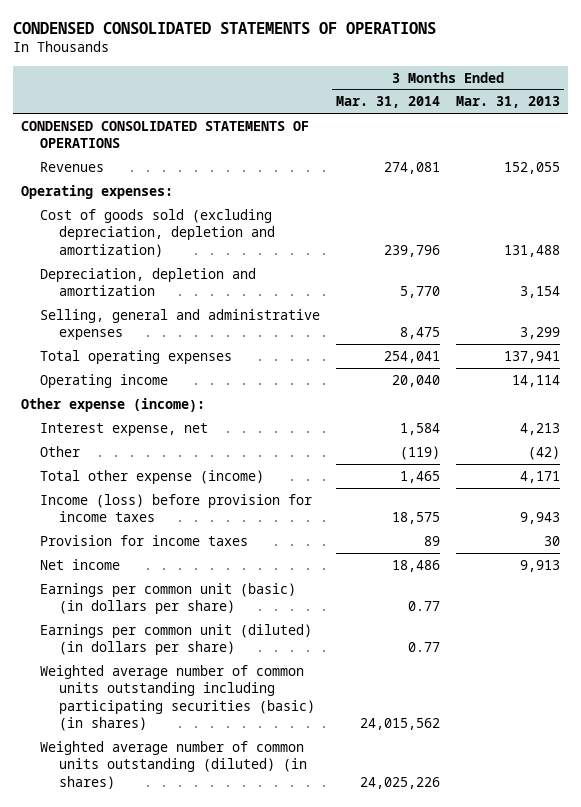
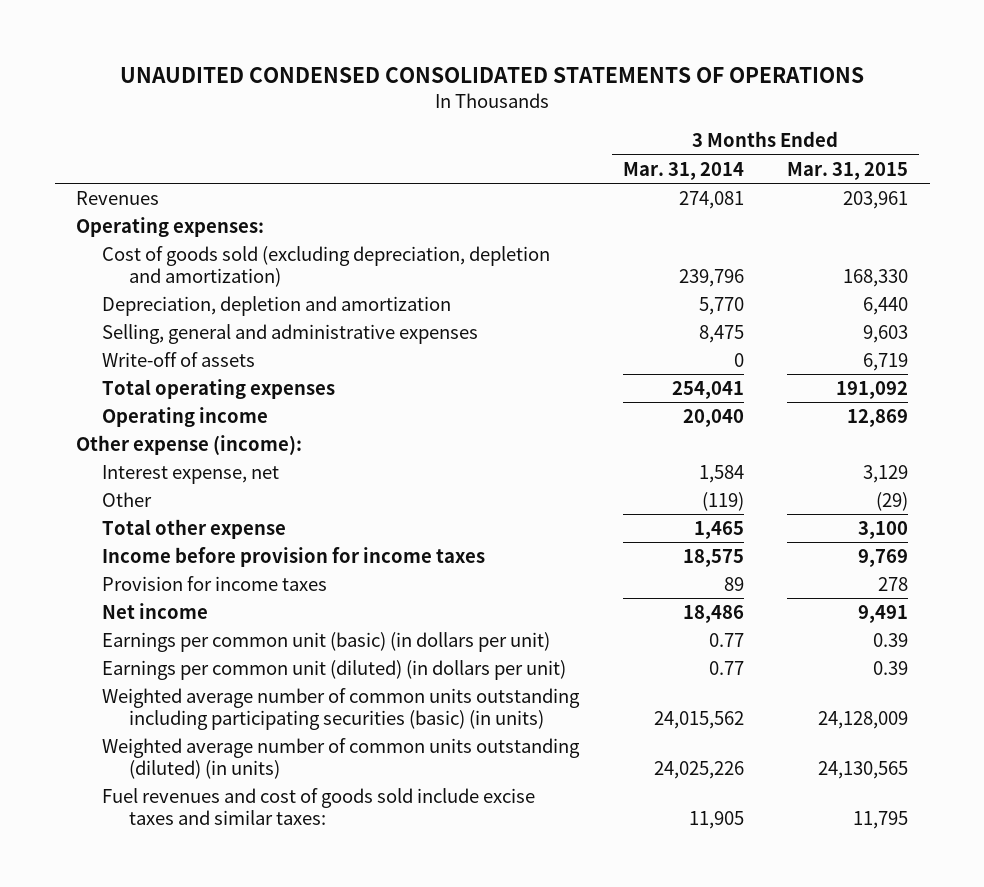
[13,22,437,35] CONDENSED CONSOLIDATED STATEMENTS OF OPERATIONS -> [120,67,865,84] UNAUDITED CONDENSED CONSOLIDATED STATEMENTS OF OPERATIONS
[456,96,561,109] Mar. 31, 2013 -> none
none -> [787,161,909,180] Mar. 31, 2015
[21,120,310,149] CONDENSED CONSOLIDATED STATEMENTS OF OPERATIONS -> none
none -> [102,351,256,367] Write-off of assets
[40,469,265,484] Total other expense (income) -> [102,518,287,539] Total other expense
[40,493,313,523] Income (loss) before provision for income taxes -> [102,546,486,567] Income before provision for income taxes
[40,582,297,615] Earnings per common unit (basic) (in dollars per share) -> [102,631,551,652] Earnings per common unit (basic) (in dollars per unit)
[40,623,313,656] Earnings per common unit (diluted) (in dollars per share) -> [102,659,567,680] Earnings per common unit (diluted) (in dollars per unit)
[40,664,315,732] Weighted average number of common units outstanding including participating securities (basic) (in shares) -> [102,687,581,730] Weighted average number of common units outstanding including participating securities (basic) (in units)
[40,740,307,789] Weighted average number of common units outstanding (diluted) (in shares) -> [102,737,581,779] Weighted average number of common units outstanding (diluted) (in units)
none -> [102,787,536,825] Fuel revenues and cost of goods sold include excise taxes and similar taxes:

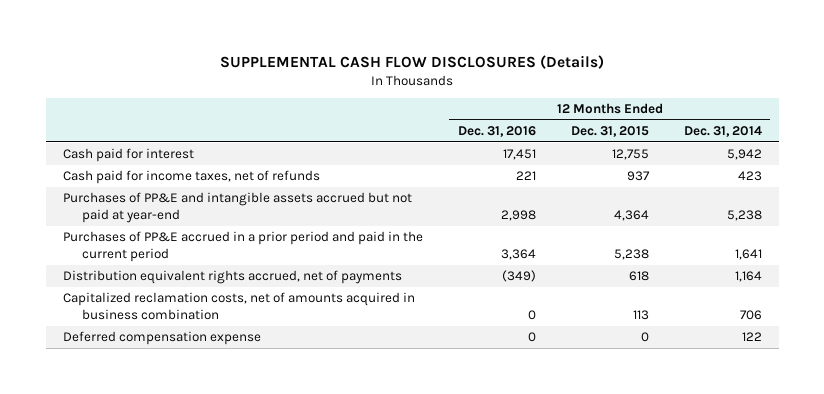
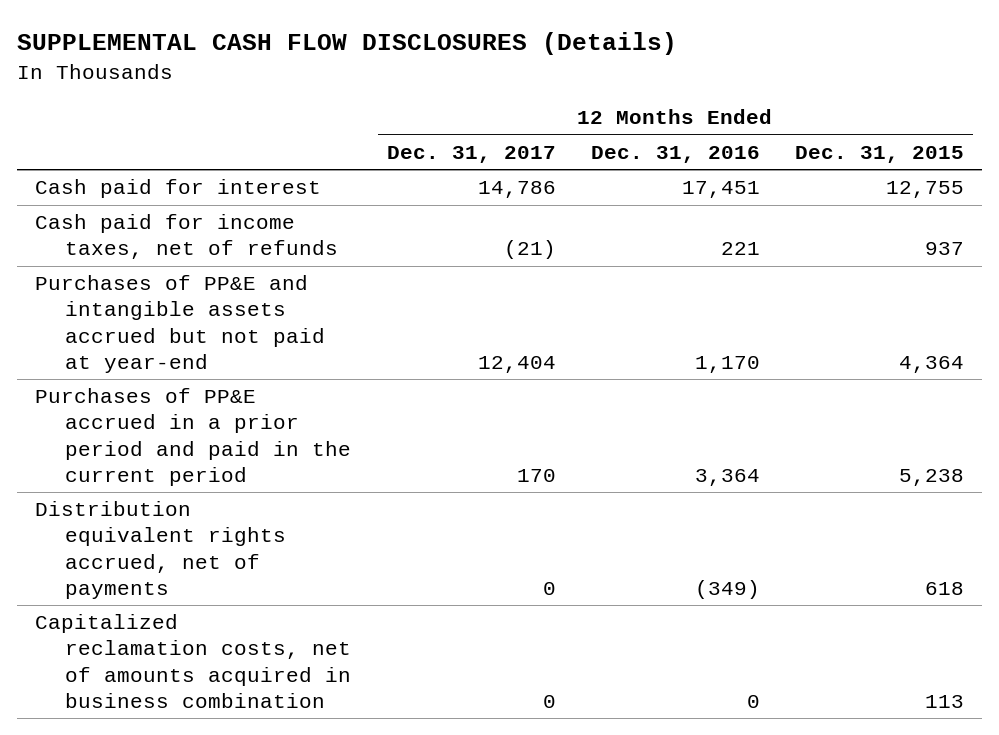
[683,126,762,138] Dec. 31, 2014 -> none
none -> [386,146,556,164] Dec. 31, 2017
[500,210,536,222] 2,998 -> [694,355,760,373] 1,170
[62,331,261,346] Deferred compensation expense -> none

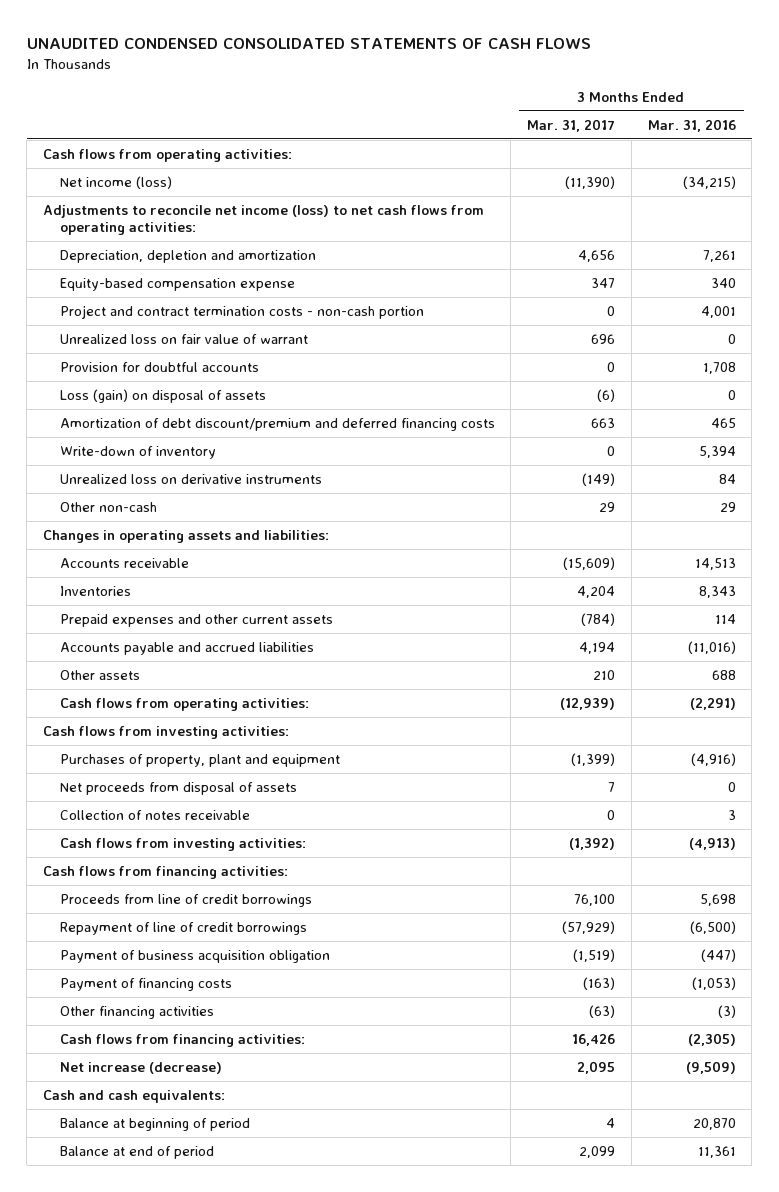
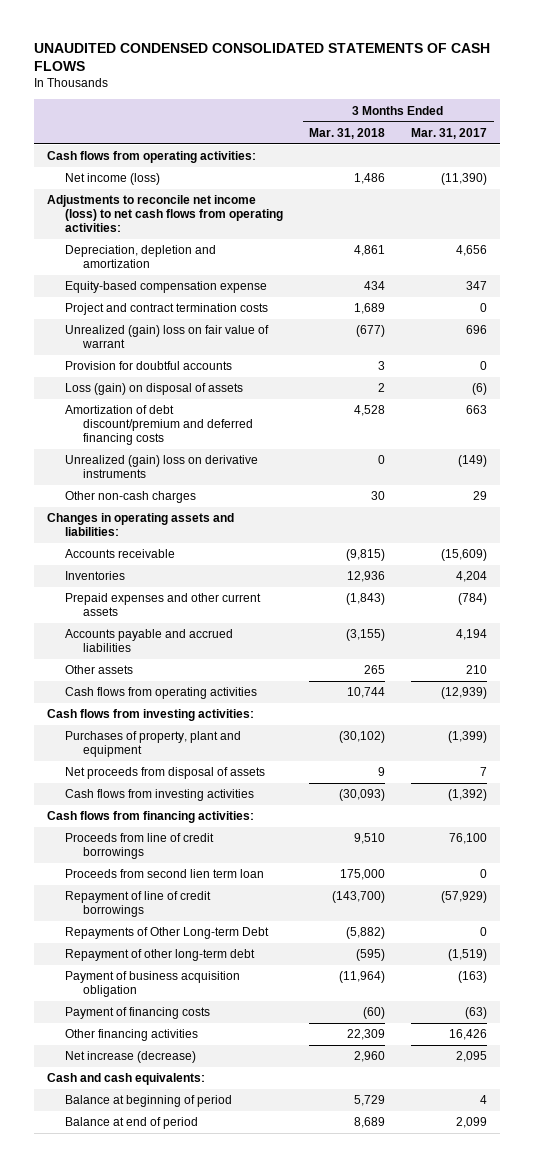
[647,118,736,132] Mar. 31, 2016 -> none
none -> [309,127,386,139] Mar. 31, 2018
[59,304,424,319] Project and contract termination costs - non-cash portion -> [65,303,269,316] Project and contract termination costs
[59,333,308,344] Unrealized loss on fair value of warrant -> [65,325,270,349] Unrealized (gain) loss on fair value of warrant
[59,445,216,459] Write-down of inventory -> none
[59,473,322,484] Unrealized loss on derivative instruments -> [65,455,259,479] Unrealized (gain) loss on derivative instruments
[59,501,157,512] Other non-cash -> [65,491,197,504] Other non-cash charges
[59,697,309,711] Cash flows from operating activities: -> [65,687,258,700] Cash flows from operating activities
[59,809,250,820] Collection of notes receivable -> none
[59,837,306,851] Cash flows from investing activities: -> [65,789,255,802] Cash flows from investing activities
none -> [65,869,265,879] Proceeds from second lien term loan
[59,1033,305,1047] Cash flows from financing activities: -> none
none -> [65,927,270,940] Repayments of Other Long-term Debt
none -> [65,949,256,962] Repayment of other long-term debt
[573,948,616,962] (1,519) -> [458,971,488,984] (163)
[583,976,616,990] (163) -> [465,1007,488,1020] (63)
[589,1004,616,1018] (63) -> [449,1029,488,1041] 16,426

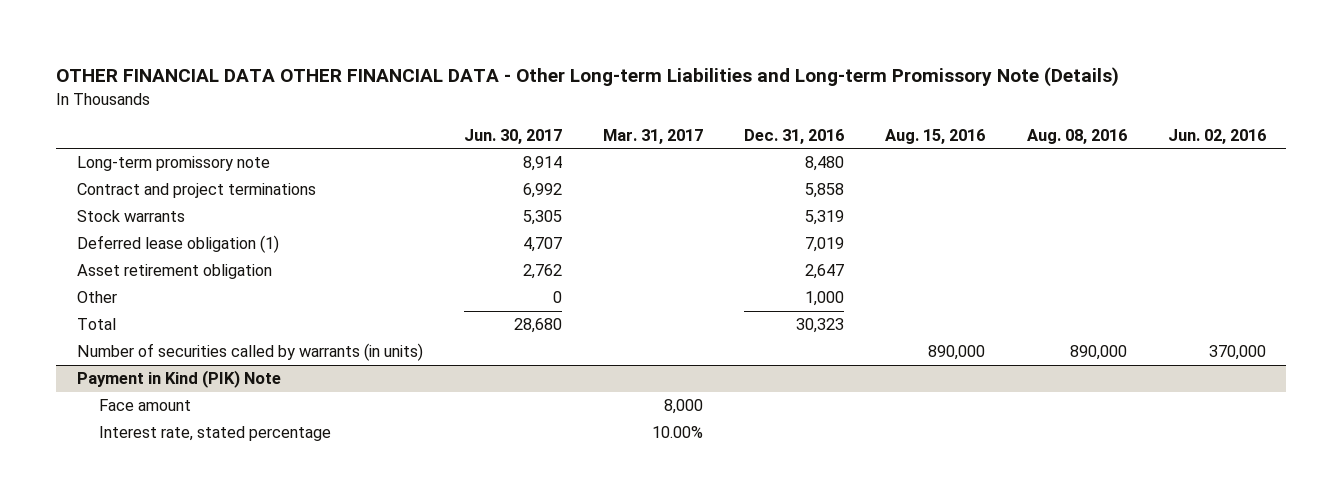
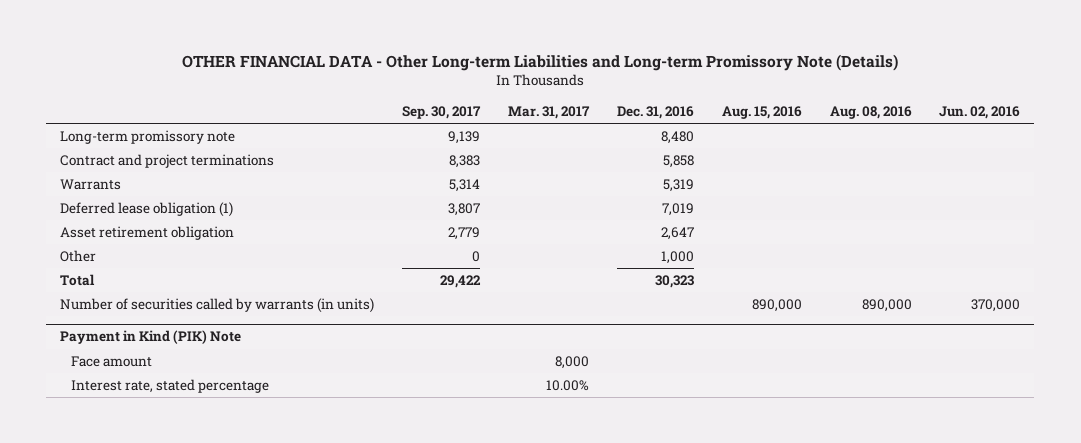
[56,67,1120,88] OTHER FINANCIAL DATA OTHER FINANCIAL DATA - Other Long-term Liabilities and Long-term Promissory Note (Details) -> [182,54,899,72] OTHER FINANCIAL DATA - Other Long-term Liabilities and Long-term Promissory Note (Details)
[464,128,563,144] Jun. 30, 2017 -> none
none -> [402,105,482,119] Sep. 30, 2017
[76,210,185,223] Stock warrants -> [60,179,122,191] Warrants

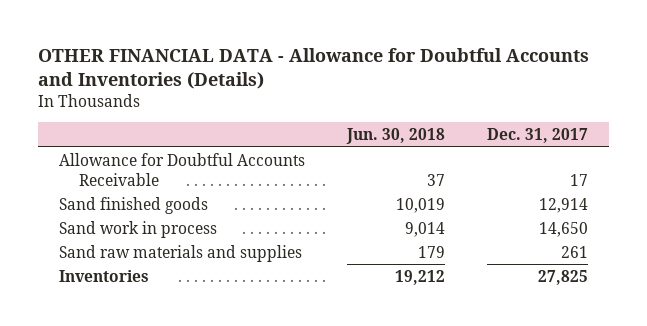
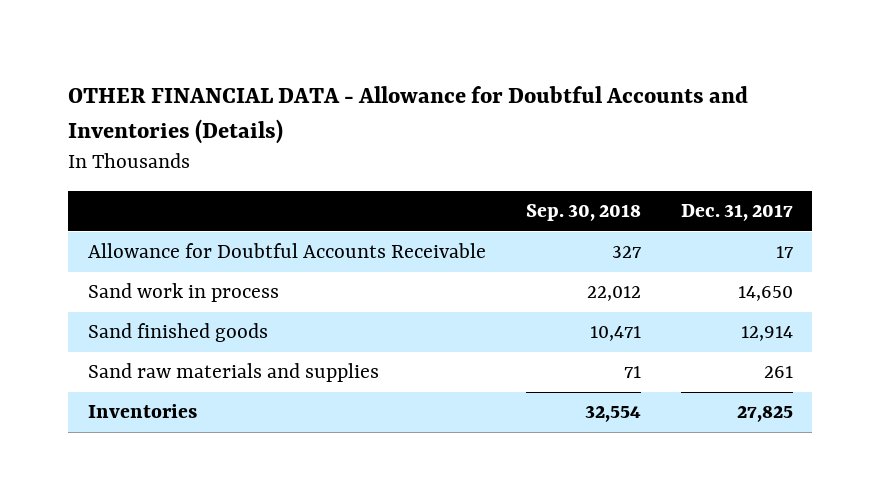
[345,128,445,145] Jun. 30, 2018 -> none
none -> [525,204,641,222] Sep. 30, 2018
[58,196,208,214] Sand finished goods -> [87,323,268,343] Sand finished goods

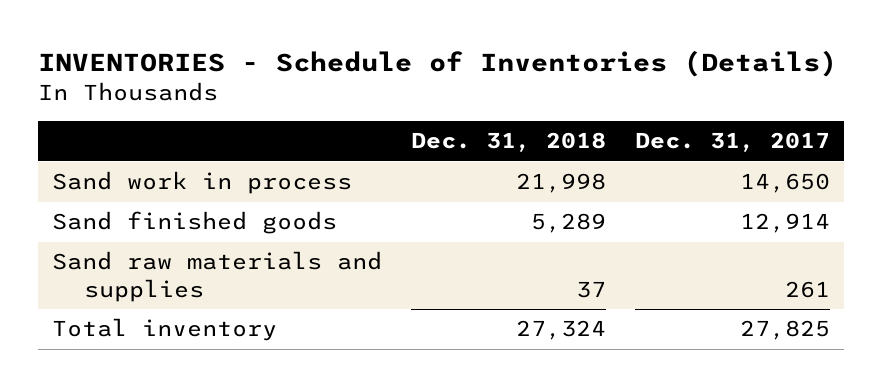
[68,86,749,145] OTHER FINANCIAL DATA - Allowance for Doubtful Accounts and Inventories (Details) -> [37,50,837,78] INVENTORIES - Schedule of Inventories (Details)
[525,204,641,222] Sep. 30, 2018 -> none
none -> [410,132,606,153] Dec. 31, 2018
[87,243,486,259] Allowance for Doubtful Accounts Receivable -> none
[87,404,197,419] Inventories -> [52,318,278,342] Total inventory

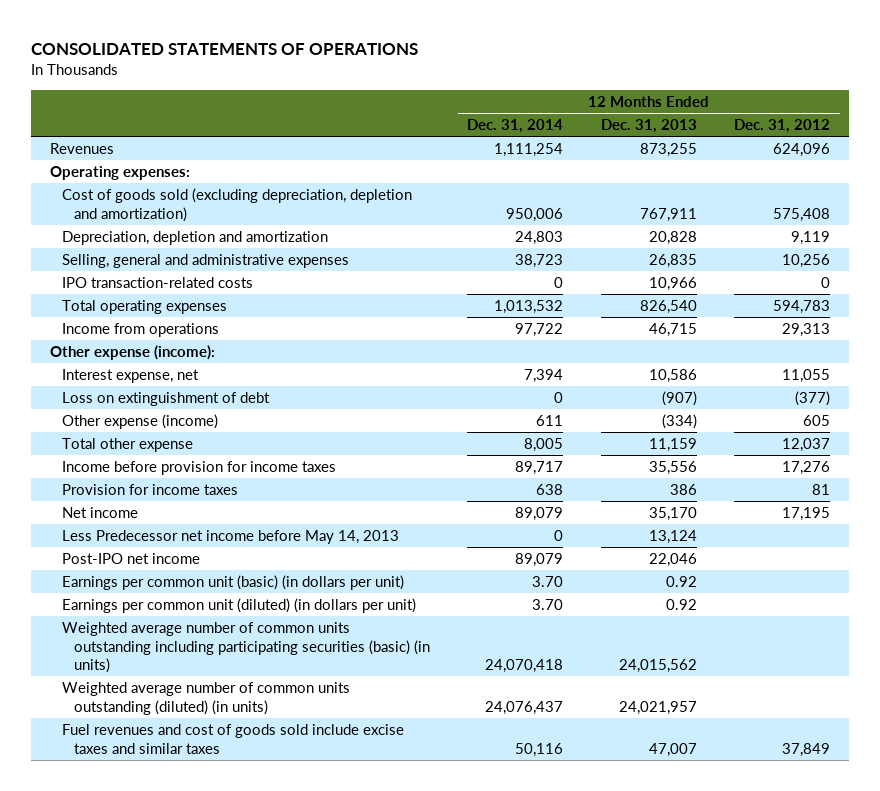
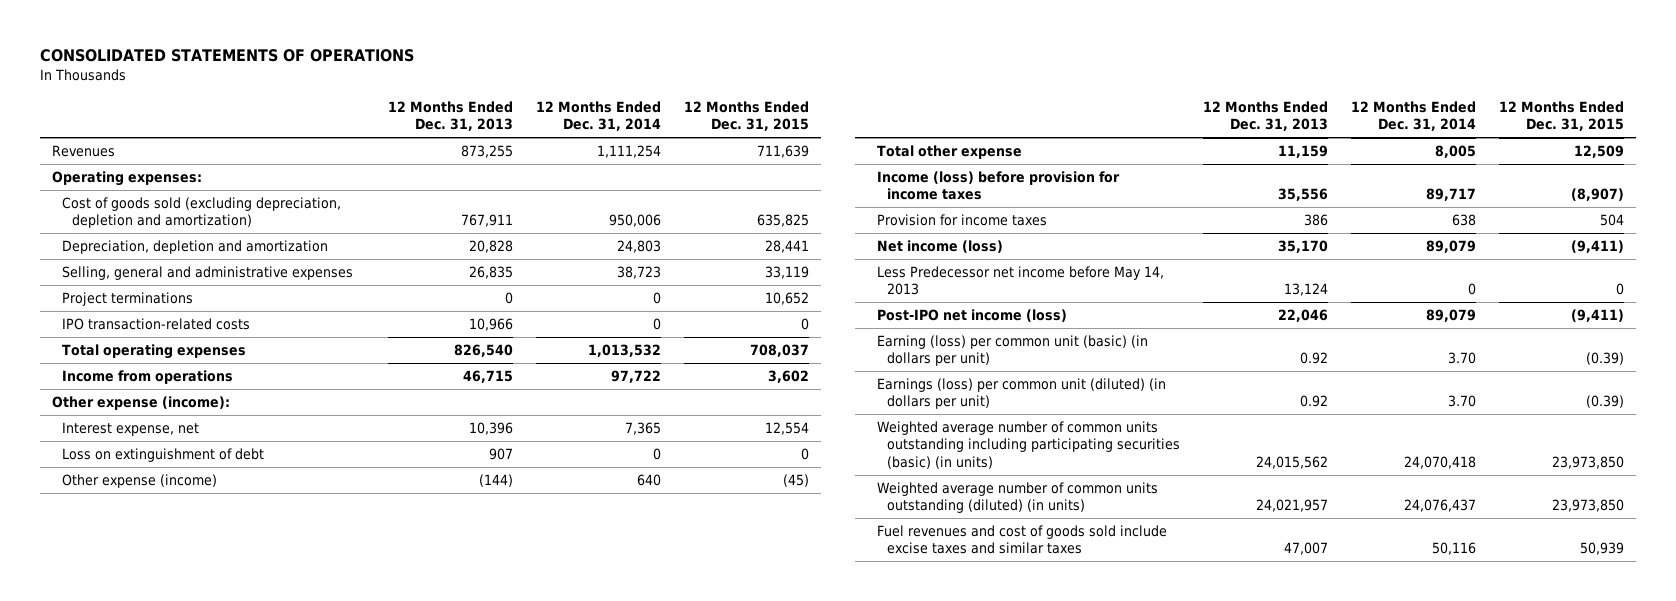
[734,119,831,134] Dec. 31, 2012 -> none
none -> [684,100,810,132] 12 Months Ended Dec. 31, 2015
none -> [61,292,193,307] Project terminations
[524,368,564,383] 7,394 -> [624,422,661,436] 7,365
[648,368,697,383] 10,586 -> [468,422,513,436] 10,396
[661,390,697,406] (907) -> [488,448,513,461] 907
[536,414,564,426] 611 -> [636,474,661,487] 640
[661,413,697,429] (334) -> [478,474,513,488] (144)
[62,460,337,475] Income before provision for income taxes -> [876,171,1120,201] Income (loss) before provision for income taxes
[62,506,139,518] Net income -> [876,240,1003,254] Net income (loss)
[62,552,201,564] Post-IPO net income -> [876,309,1067,323] Post-IPO net income (loss)
[62,574,405,590] Earnings per common unit (basic) (in dollars per unit) -> [876,335,1148,367] Earning (loss) per common unit (basic) (in dollars per unit)
[62,597,417,613] Earnings per common unit (diluted) (in dollars per unit) -> [876,378,1166,410] Earnings (loss) per common unit (diluted) (in dollars per unit)

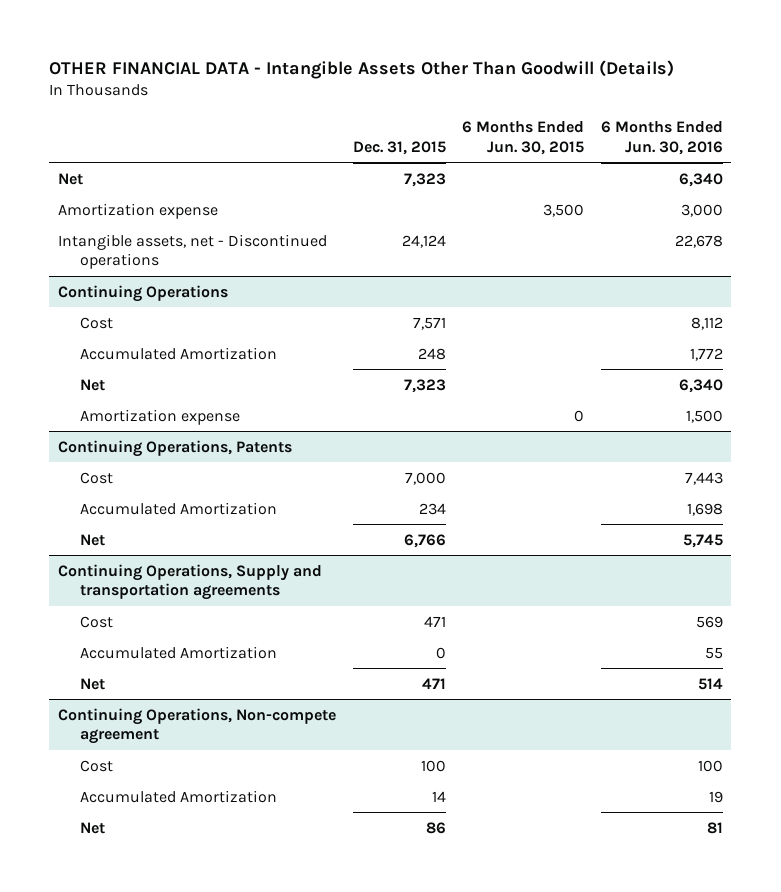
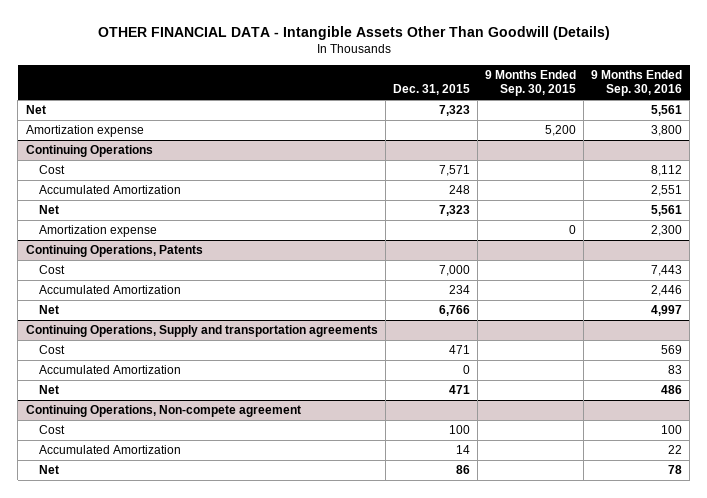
[462,120,585,155] 6 Months Ended Jun. 30, 2015 -> none
[601,120,724,155] 6 Months Ended Jun. 30, 2016 -> none
none -> [484,69,576,97] 9 Months Ended Sep. 30, 2015
none -> [590,69,682,97] 9 Months Ended Sep. 30, 2016
[57,233,327,270] Intangible assets, net - Discontinued operations -> none

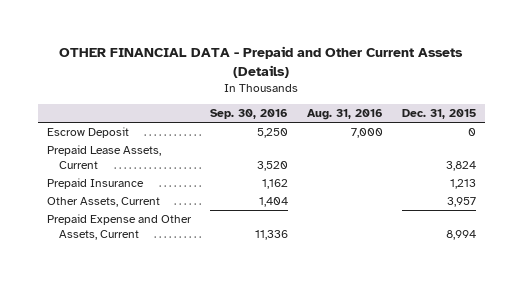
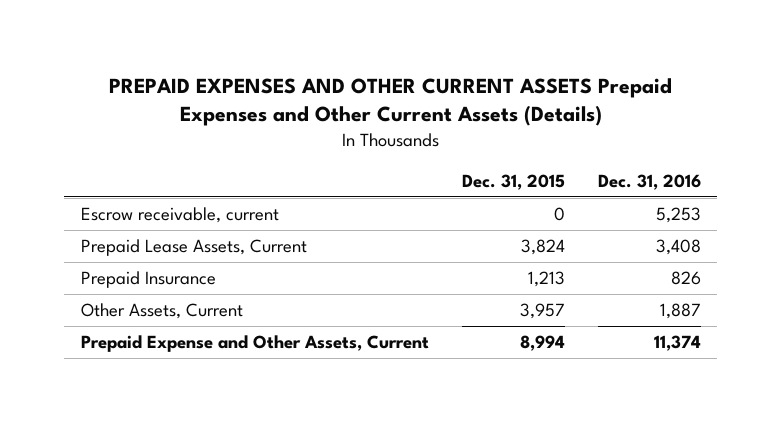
[59,45,464,78] OTHER FINANCIAL DATA - Prepaid and Other Current Assets (Details) -> [108,77,672,127] PREPAID EXPENSES AND OTHER CURRENT ASSETS Prepaid Expenses and Other Current Assets (Details)
[209,109,288,120] Sep. 30, 2016 -> none
[306,109,383,121] Aug. 31, 2016 -> none
none -> [597,173,701,190] Dec. 31, 2016
[47,127,130,139] Escrow Deposit -> none
none -> [80,206,279,223] Escrow receivable, current

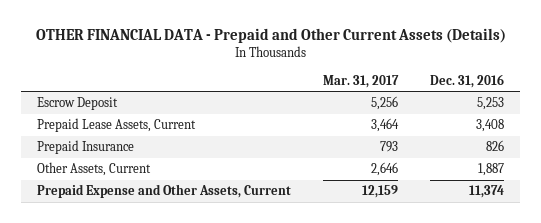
[108,77,672,127] PREPAID EXPENSES AND OTHER CURRENT ASSETS Prepaid Expenses and Other Current Assets (Details) -> [35,28,506,44] OTHER FINANCIAL DATA - Prepaid and Other Current Assets (Details)
[461,173,565,190] Dec. 31, 2015 -> none
none -> [323,74,400,88] Mar. 31, 2017
[80,206,279,223] Escrow receivable, current -> [37,97,119,111] Escrow Deposit

